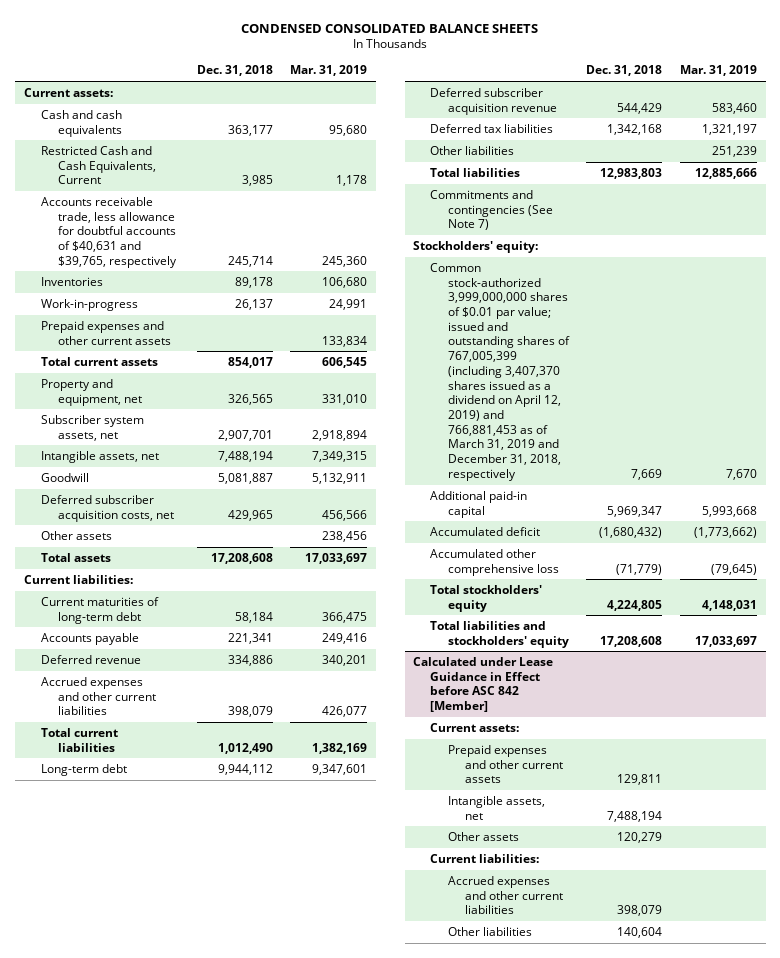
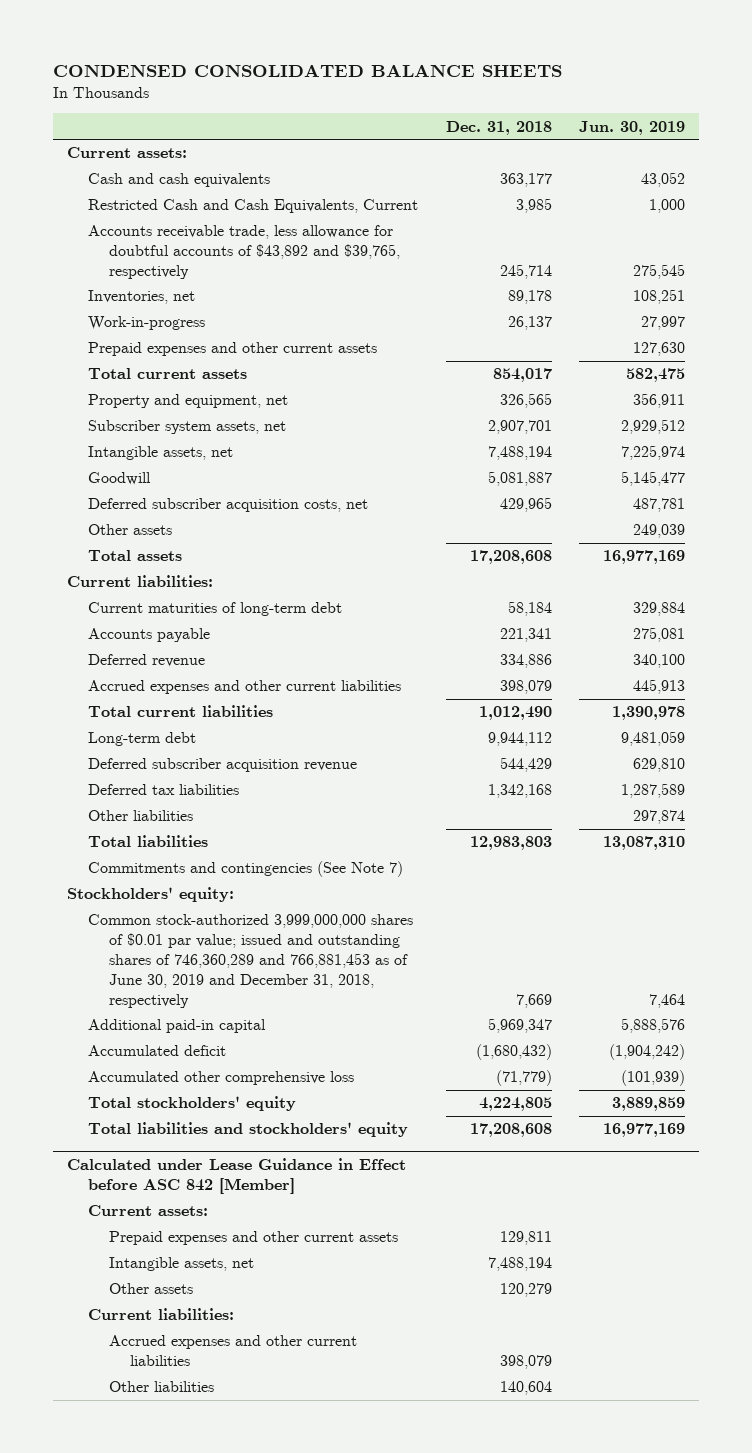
[290,65,368,77] Mar. 31, 2019 -> none
none -> [579,120,686,135] Jun. 30, 2019
[40,196,178,268] Accounts receivable trade, less allowance for doubtful accounts of $40,631 and $39,765, respectively -> [88,225,401,279] Accounts receivable trade, less allowance for doubtful accounts of $43,892 and $39,765, respectively
[40,276,103,286] Inventories -> [88,290,196,305] Inventories, net
[430,262,570,481] Common stock-authorized 3,999,000,000 shares of $0.01 par value; issued and outstanding shares of 767,005,399 (including 3,407,370 shares issued as a dividend on April 12, 2019) and 766,881,453 as of March 31, 2019 and December 31, 2018, respectively -> [88,914,414,1008] Common stock-authorized 3,999,000,000 shares of $0.01 par value; issued and outstanding shares of 746,360,289 and 766,881,453 as of June 30, 2019 and December 31, 2018, respectively

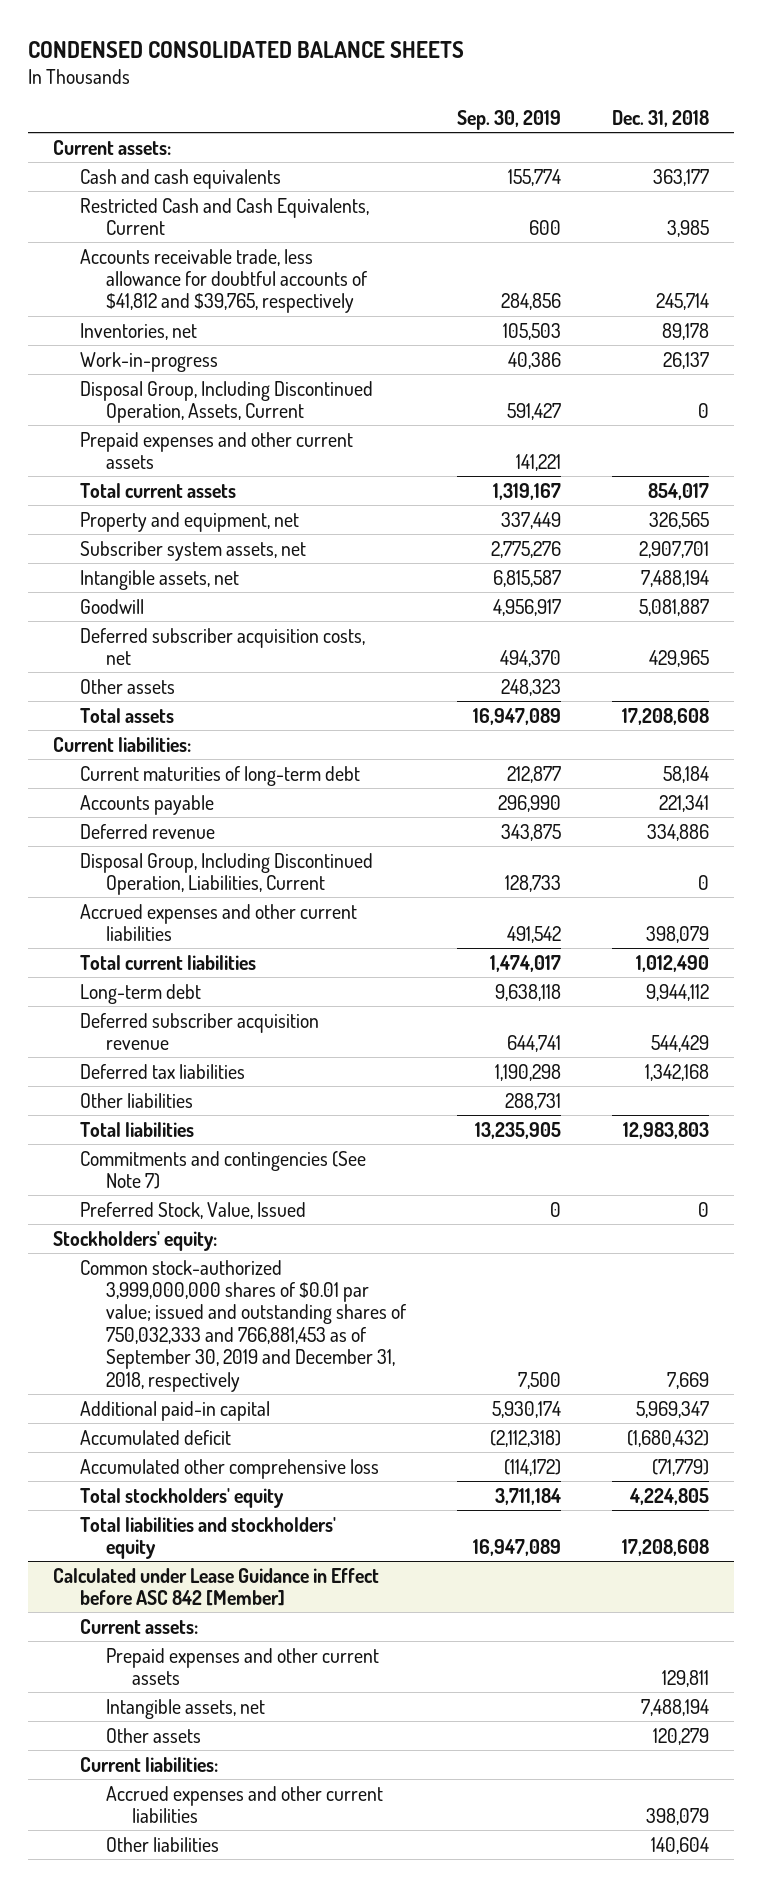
[579,120,686,135] Jun. 30, 2019 -> none
none -> [456,109,561,130] Sep. 30, 2019
[88,225,401,279] Accounts receivable trade, less allowance for doubtful accounts of $43,892 and $39,765, respectively -> [79,248,367,314] Accounts receivable trade, less allowance for doubtful accounts of $41,812 and $39,765, respectively
none -> [79,380,373,423] Disposal Group, Including Discontinued Operation, Assets, Current
none -> [79,852,373,895] Disposal Group, Including Discontinued Operation, Liabilities, Current
none -> [79,1201,306,1219] Preferred Stock, Value, Issued
[88,914,414,1008] Common stock-authorized 3,999,000,000 shares of $0.01 par value; issued and outstanding shares of 746,360,289 and 766,881,453 as of June 30, 2019 and December 31, 2018, respectively -> [79,1259,406,1392] Common stock-authorized 3,999,000,000 shares of $0.01 par value; issued and outstanding shares of 750,032,333 and 766,881,453 as of September 30, 2019 and December 31, 2018, respectively

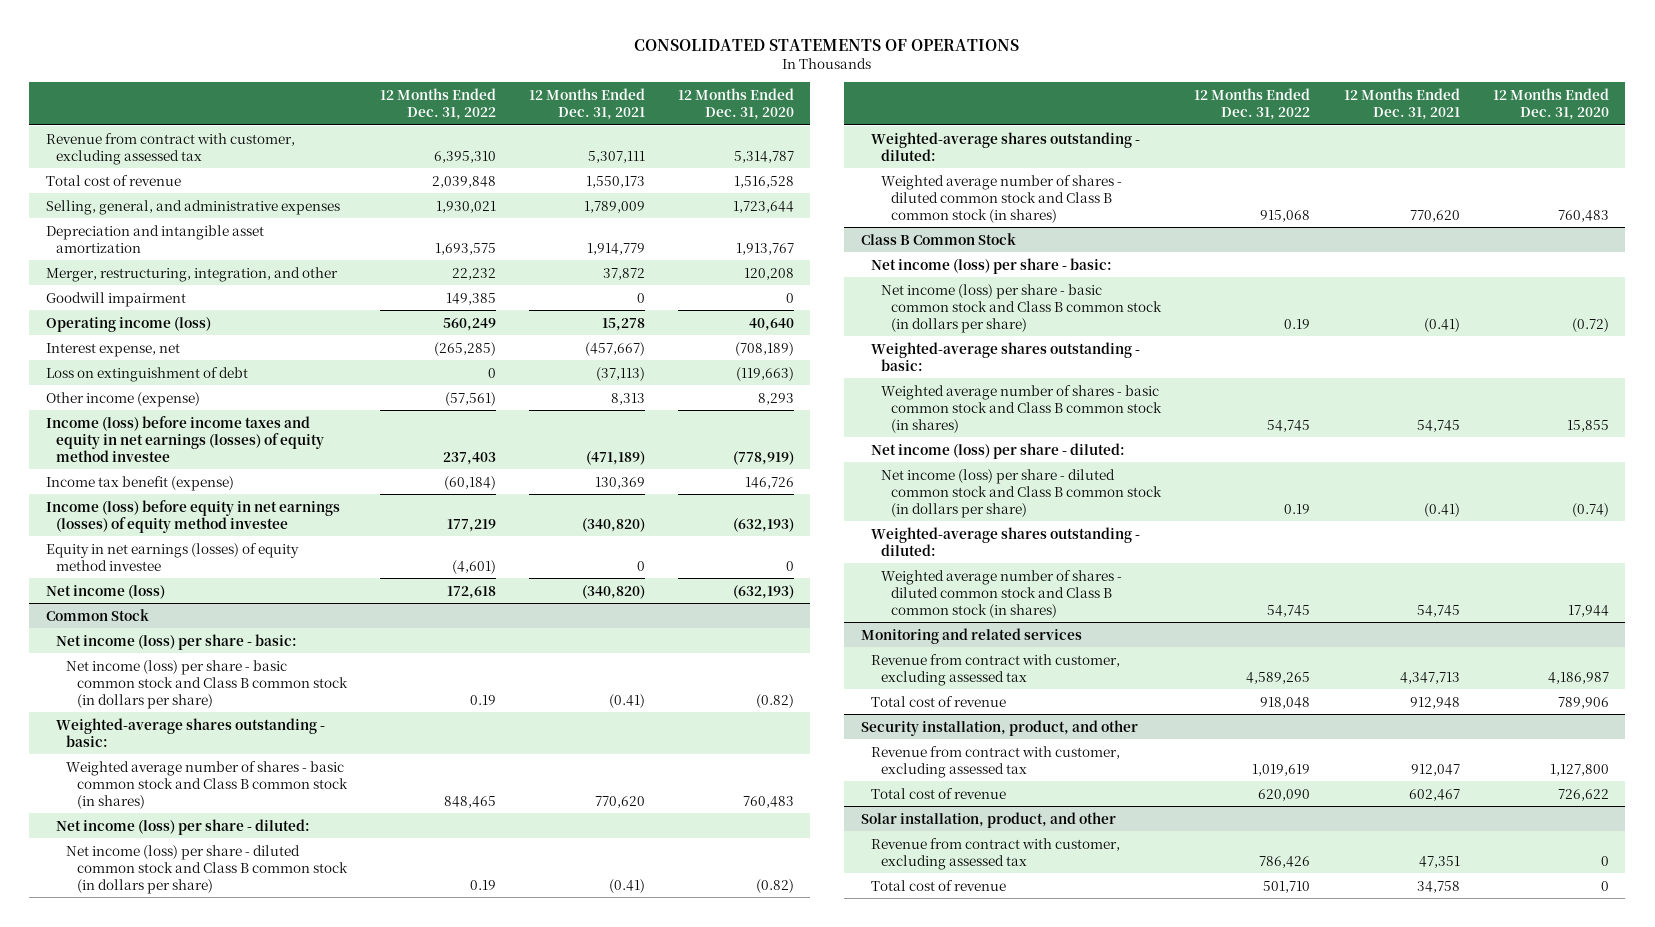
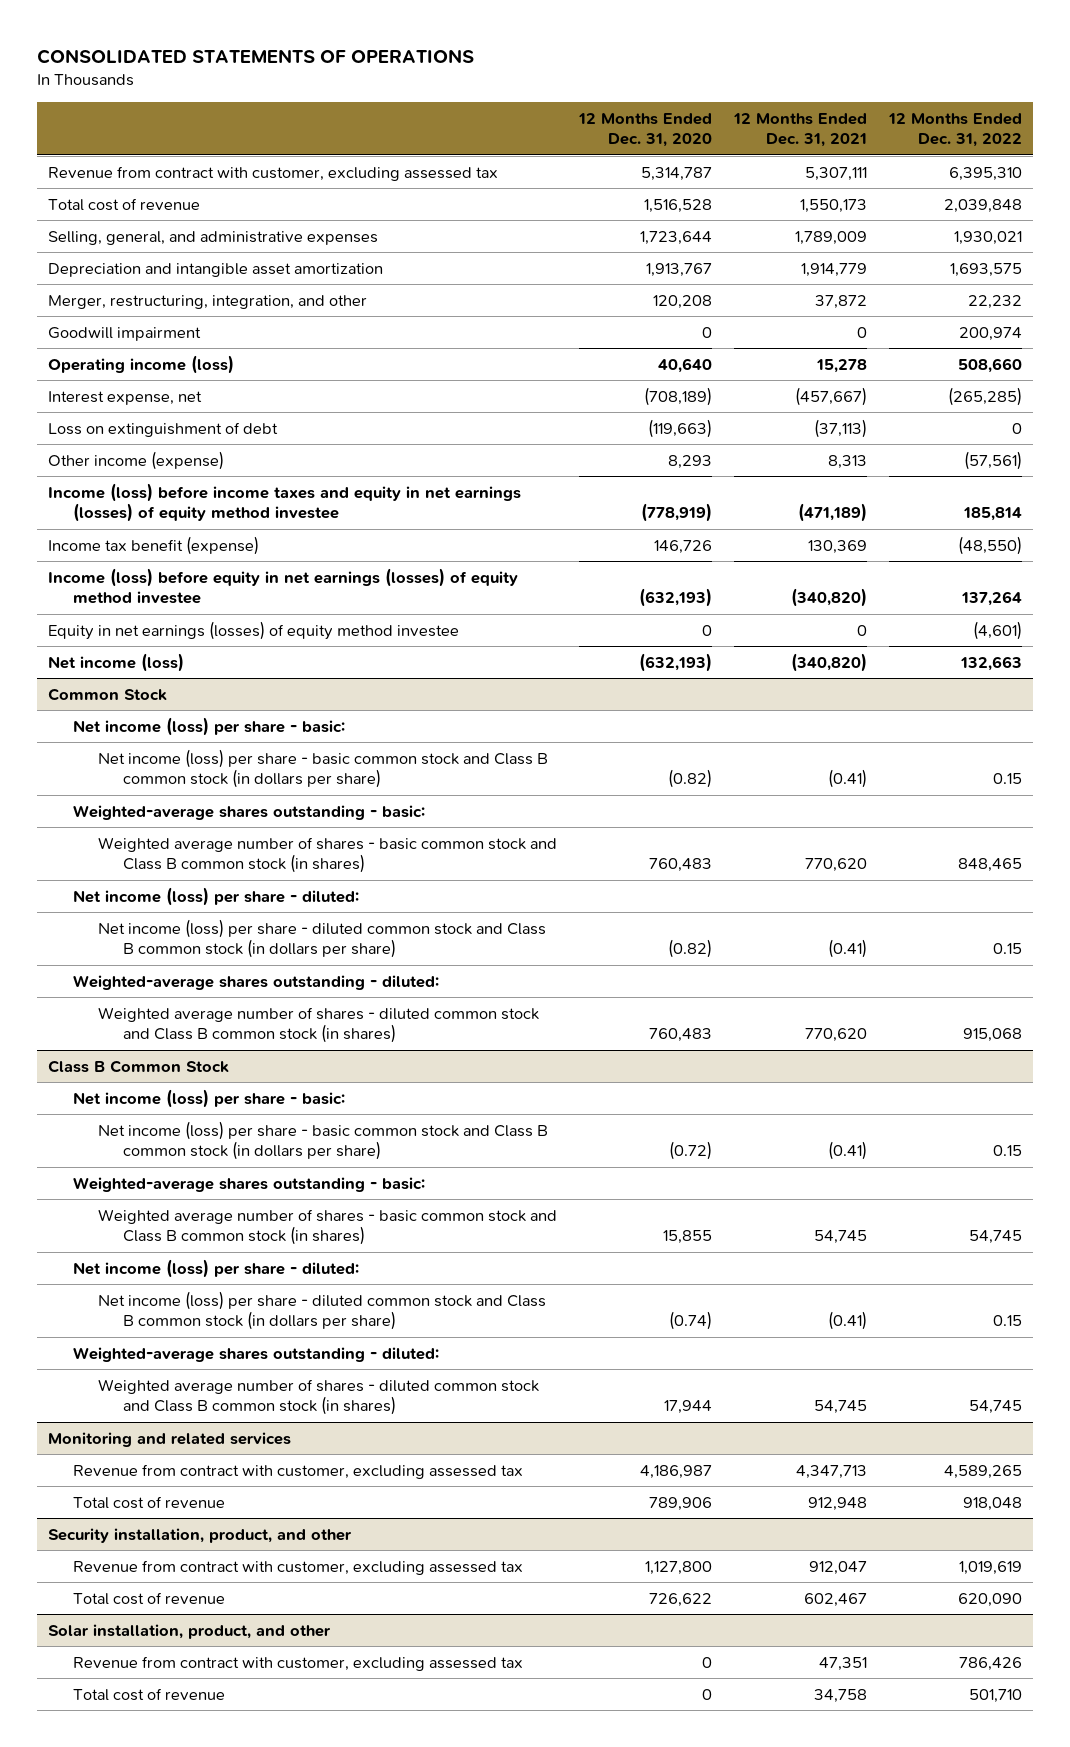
[445,292,496,305] 149,385 -> [958,326,1022,341] 200,974
[442,317,496,331] 560,249 -> [957,357,1022,373] 508,660
[442,451,496,465] 237,403 -> [962,507,1022,522] 185,814
[443,475,496,490] (60,184) -> [957,535,1022,555] (48,550)
[446,518,496,532] 177,219 -> [960,591,1022,607] 137,264
[446,585,496,599] 172,618 -> [959,655,1022,671] 132,663
[469,694,496,705] 0.19 -> [992,773,1022,785] 0.15
[469,879,496,890] 0.19 -> [992,943,1022,955] 0.15
[1284,318,1311,329] 0.19 -> [992,1145,1022,1157] 0.15
[1284,503,1311,514] 0.19 -> [992,1315,1022,1327] 0.15

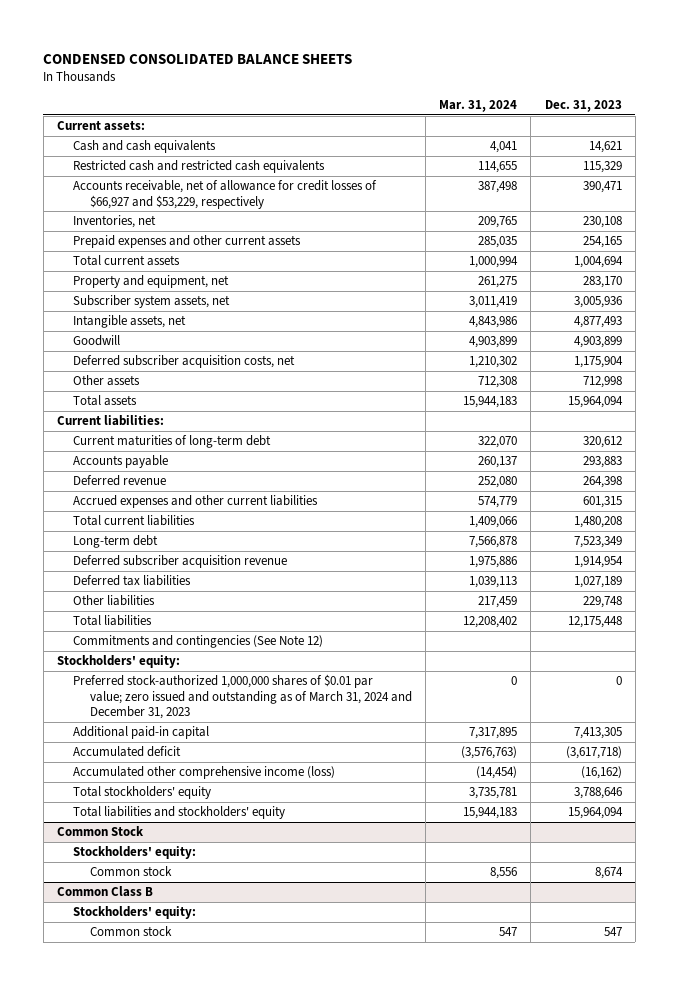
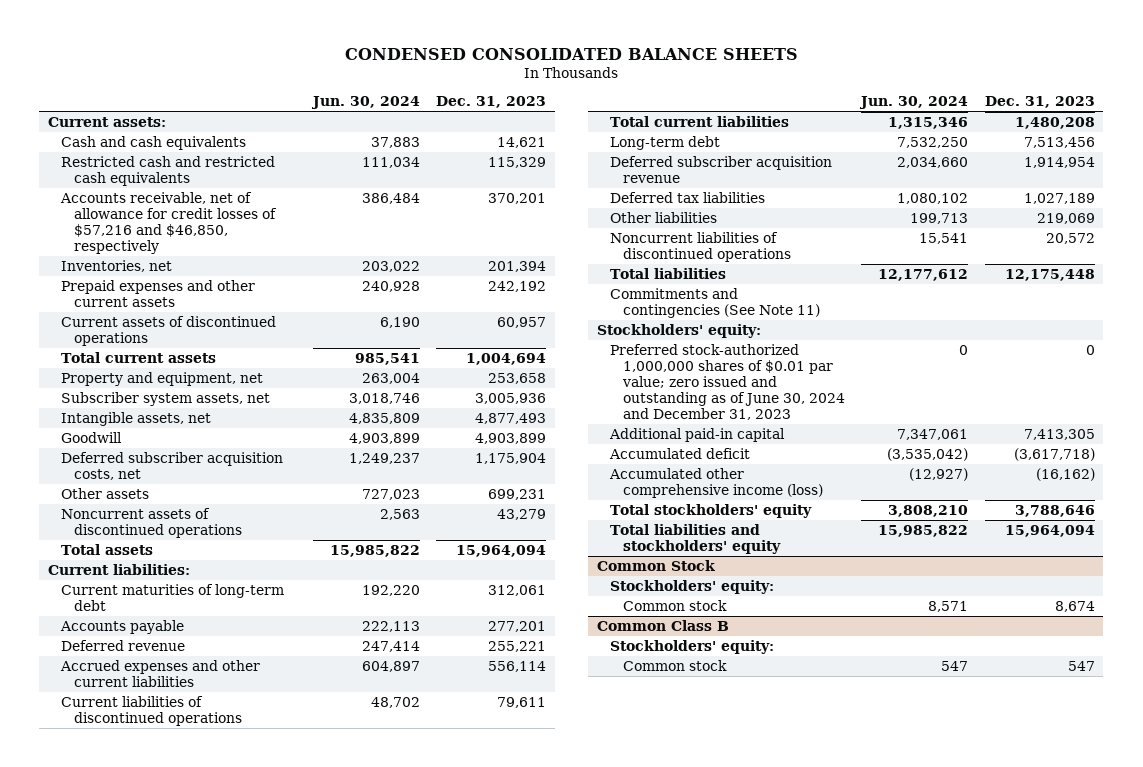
[439,99,518,112] Mar. 31, 2024 -> none
none -> [310,96,420,110] Jun. 30, 2024
[73,180,378,209] Accounts receivable, net of allowance for credit losses of $66,927 and $53,229, respectively -> [59,191,278,254] Accounts receivable, net of allowance for credit losses of $57,216 and $46,850, respectively
[582,181,622,194] 390,471 -> [488,192,547,204] 370,201
[582,216,622,229] 230,108 -> [488,260,547,272] 201,394
[582,236,622,249] 254,165 -> [488,280,547,292] 242,192
none -> [60,315,276,346] Current assets of discontinued operations
[582,276,622,289] 283,170 -> [488,372,547,384] 253,658
[582,376,622,389] 712,998 -> [488,488,547,500] 699,231
none -> [60,507,243,538] Noncurrent assets of discontinued operations
[582,436,622,449] 320,612 -> [488,584,547,596] 312,061
[582,456,622,469] 293,883 -> [488,620,547,632] 277,201
[582,476,622,489] 264,398 -> [488,640,547,652] 255,221
[582,496,622,509] 601,315 -> [488,660,547,672] 556,114
none -> [60,695,243,726] Current liabilities of discontinued operations
[573,536,622,549] 7,523,349 -> [1024,136,1096,148] 7,513,456
[582,596,622,609] 229,748 -> [1037,212,1096,224] 219,069
none -> [609,231,791,262] Noncurrent liabilities of discontinued operations
[73,635,324,649] Commitments and contingencies (See Note 12) -> [609,287,820,318] Commitments and contingencies (See Note 11)
[73,674,412,719] Preferred stock-authorized 1,000,000 shares of $0.01 par value; zero issued and outstanding as of March 31, 2024 and December 31, 2023 -> [609,343,845,420] Preferred stock-authorized 1,000,000 shares of $0.01 par value; zero issued and outstanding as of June 30, 2024 and December 31, 2023

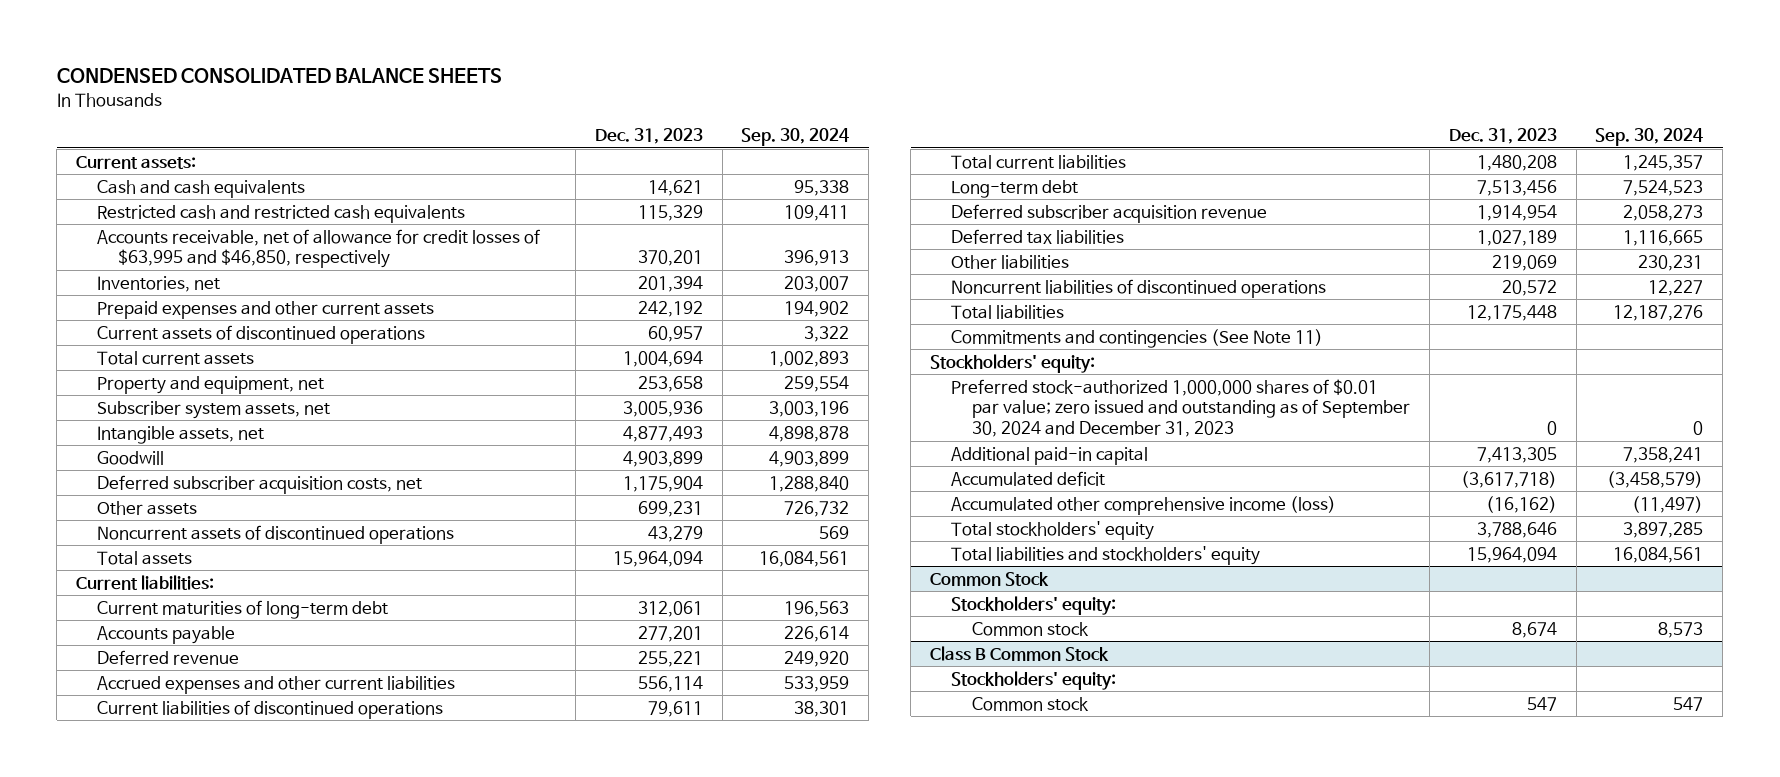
[310,96,420,110] Jun. 30, 2024 -> none
none -> [741,128,850,147] Sep. 30, 2024
[59,191,278,254] Accounts receivable, net of allowance for credit losses of $57,216 and $46,850, respectively -> [97,228,541,269] Accounts receivable, net of allowance for credit losses of $63,995 and $46,850, respectively
[609,343,845,420] Preferred stock-authorized 1,000,000 shares of $0.01 par value; zero issued and outstanding as of June 30, 2024 and December 31, 2023 -> [951,378,1410,437] Preferred stock-authorized 1,000,000 shares of $0.01 par value; zero issued and outstanding as of September 30, 2024 and December 31, 2023
[596,619,729,631] Common Class B -> [930,645,1110,661] Class B Common Stock

